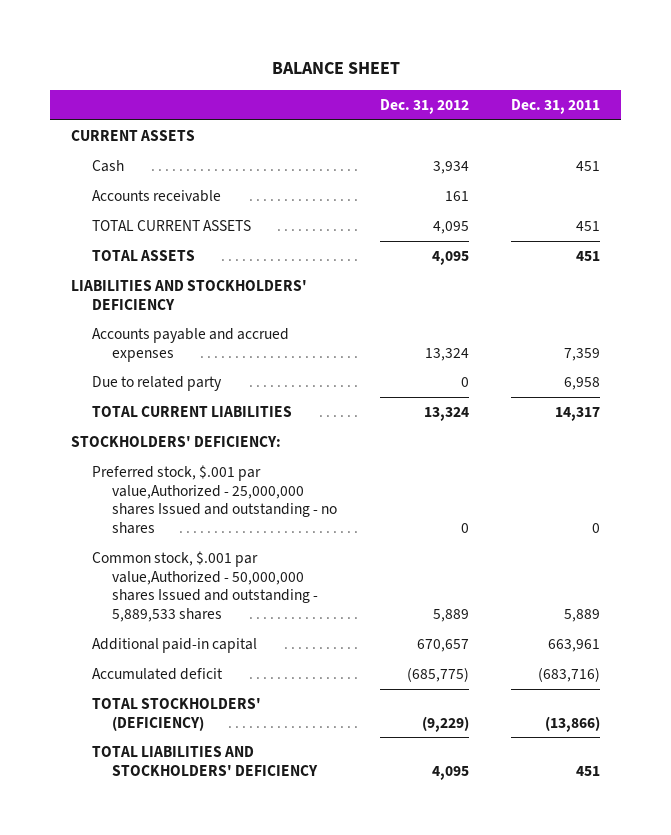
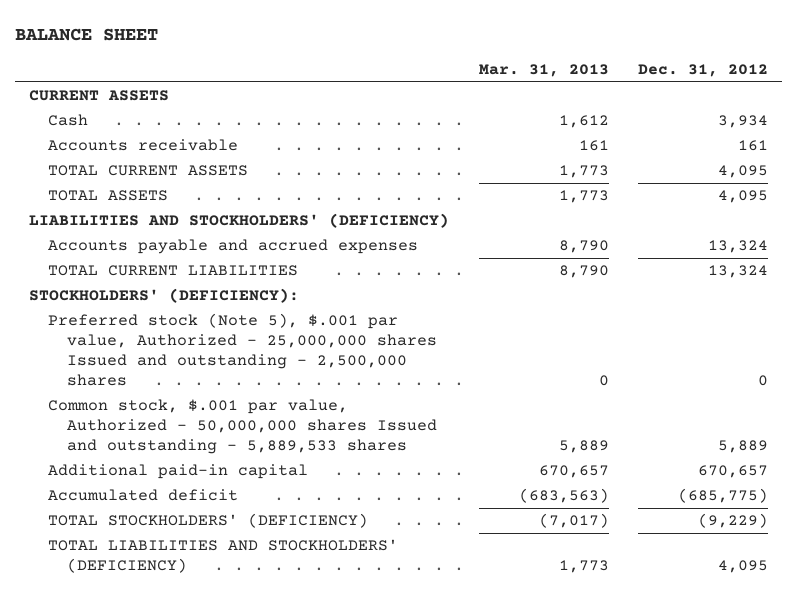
[510,98,600,114] Dec. 31, 2011 -> none
none -> [478,63,609,77] Mar. 31, 2013
[71,280,308,310] LIABILITIES AND STOCKHOLDERS' DEFICIENCY -> [29,213,450,229] LIABILITIES AND STOCKHOLDERS' (DEFICIENCY)
[91,376,222,392] Due to related party -> none
[71,436,282,448] STOCKHOLDERS' DEFICIENCY: -> [29,288,300,304] STOCKHOLDERS' (DEFICIENCY):
[91,465,338,535] Preferred stock, $.001 par value,Authorized - 25,000,000 shares Issued and outstanding - no shares -> [48,313,438,387] Preferred stock (Note 5), $.001 par value, Authorized - 25,000,000 shares Issued and outstanding - 2,500,000 shares
[91,551,319,623] Common stock, $.001 par value,Authorized - 50,000,000 shares Issued and outstanding - 5,889,533 shares -> [48,399,438,455] Common stock, $.001 par value, Authorized - 50,000,000 shares Issued and outstanding - 5,889,533 shares
[91,746,319,776] TOTAL LIABILITIES AND STOCKHOLDERS' DEFICIENCY -> [48,539,399,574] TOTAL LIABILITIES AND STOCKHOLDERS' (DEFICIENCY)

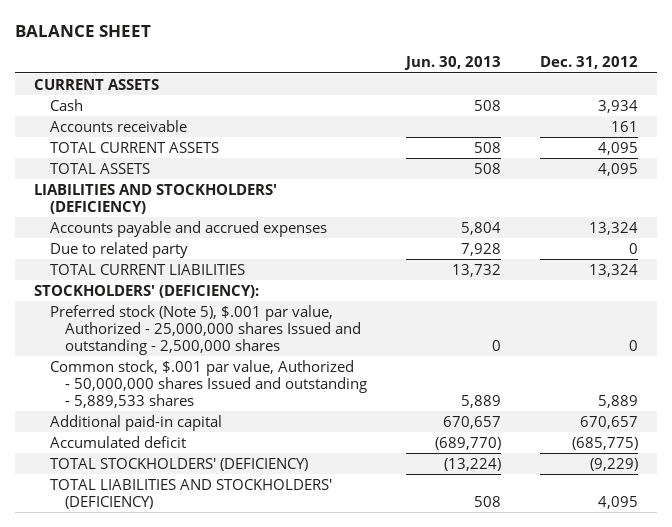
[478,63,609,77] Mar. 31, 2013 -> none
none -> [403,56,501,71] Jun. 30, 2013
none -> [49,241,188,258] Due to related party

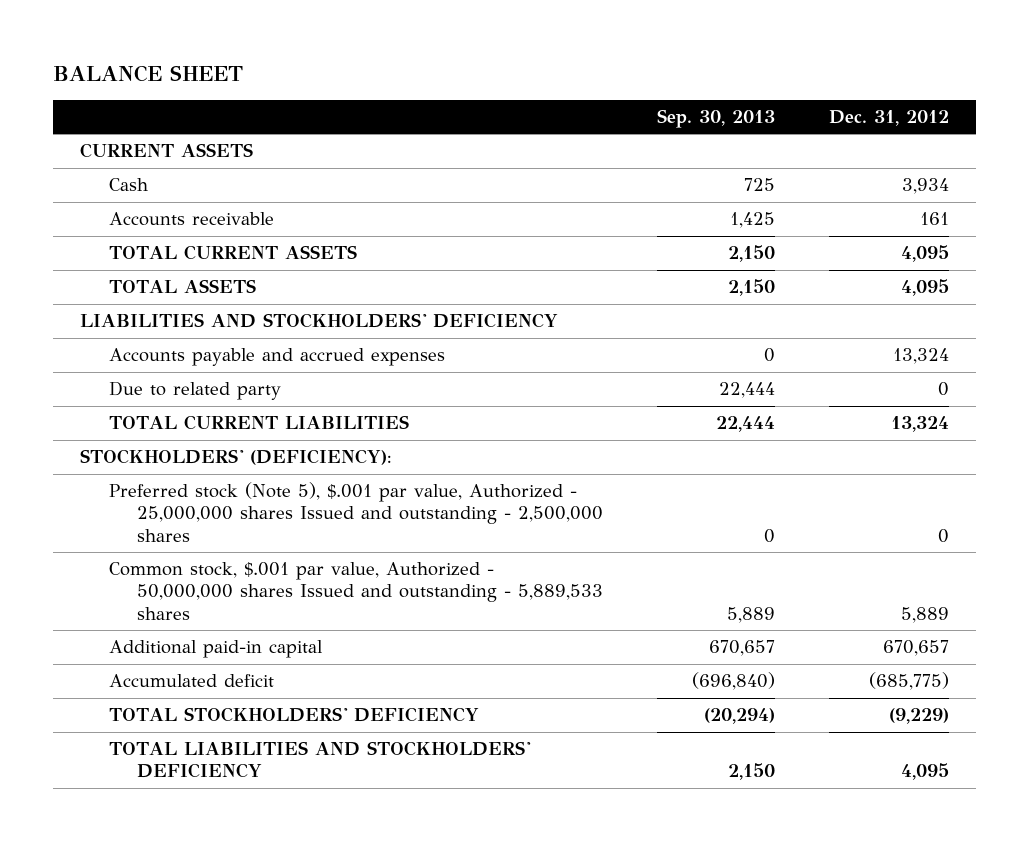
[403,56,501,71] Jun. 30, 2013 -> none
none -> [657,108,776,128] Sep. 30, 2013
[33,183,277,214] LIABILITIES AND STOCKHOLDERS' (DEFICIENCY) -> [80,313,559,329] LIABILITIES AND STOCKHOLDERS' DEFICIENCY
[49,457,308,471] TOTAL STOCKHOLDERS' (DEFICIENCY) -> [108,707,479,723] TOTAL STOCKHOLDERS' DEFICIENCY
[49,478,332,509] TOTAL LIABILITIES AND STOCKHOLDERS' (DEFICIENCY) -> [108,741,531,779] TOTAL LIABILITIES AND STOCKHOLDERS' DEFICIENCY

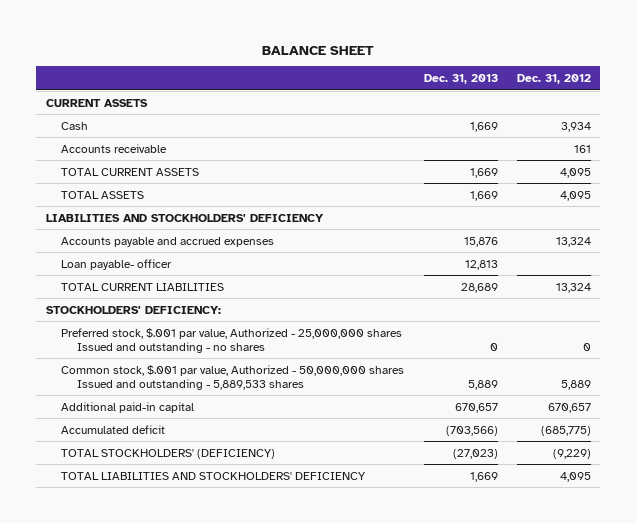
[657,108,776,128] Sep. 30, 2013 -> none
none -> [423,74,498,85] Dec. 31, 2013
[108,381,281,401] Due to related party -> none
none -> [61,258,173,270] Loan payable- officer
[80,449,393,466] STOCKHOLDERS' (DEFICIENCY): -> [45,305,221,314] STOCKHOLDERS' DEFICIENCY:
[108,482,604,542] Preferred stock (Note 5), $.001 par value, Authorized - 25,000,000 shares Issued and outstanding - 2,500,000 shares -> [61,327,403,353] Preferred stock, $.001 par value, Authorized - 25,000,000 shares Issued and outstanding - no shares
[108,707,479,723] TOTAL STOCKHOLDERS' DEFICIENCY -> [61,448,276,459] TOTAL STOCKHOLDERS' (DEFICIENCY)

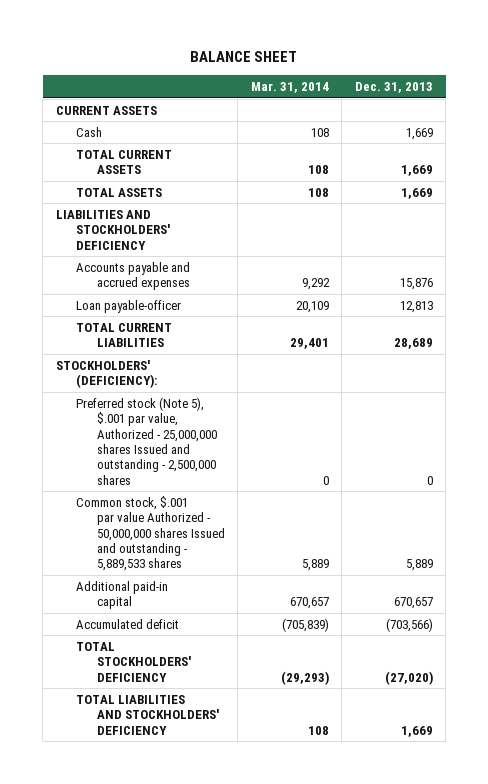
[516,74,591,85] Dec. 31, 2012 -> none
none -> [250,81,329,93] Mar. 31, 2014
[61,143,168,153] Accounts receivable -> none
[61,258,173,270] Loan payable- officer -> [76,299,182,313] Loan payable-officer
[45,305,221,314] STOCKHOLDERS' DEFICIENCY: -> [55,359,158,389] STOCKHOLDERS' (DEFICIENCY):
[61,327,403,353] Preferred stock, $.001 par value, Authorized - 25,000,000 shares Issued and outstanding - no shares -> [76,396,217,485] Preferred stock (Note 5), $.001 par value, Authorized - 25,000,000 shares Issued and outstanding - 2,500,000 shares
[61,364,405,390] Common stock, $.001 par value, Authorized - 50,000,000 shares Issued and outstanding - 5,889,533 shares -> [76,495,225,572] Common stock, $.001 par value Authorized - 50,000,000 shares Issued and outstanding - 5,889,533 shares
[61,448,276,459] TOTAL STOCKHOLDERS' (DEFICIENCY) -> [76,641,191,682] TOTAL STOCKHOLDERS' DEFICIENCY
[452,448,498,459] (27,023) -> [384,670,433,685] (27,020)

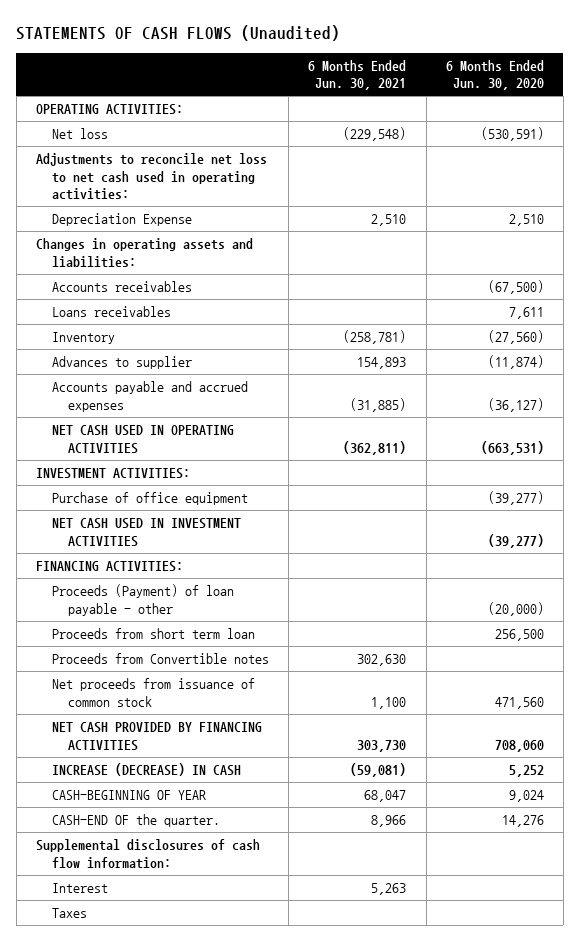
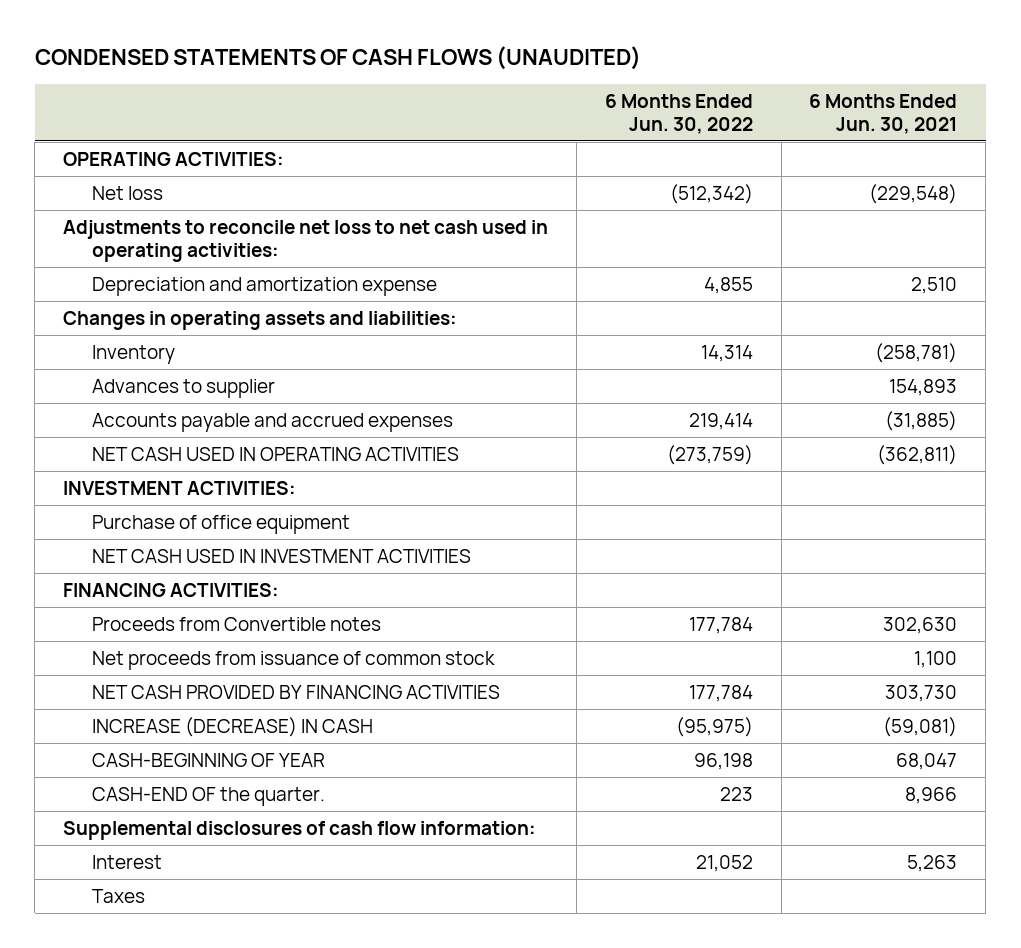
[16,25,341,42] STATEMENTS OF CASH FLOWS (Unaudited) -> [34,45,641,70] CONDENSED STATEMENTS OF CASH FLOWS (UNAUDITED)
[445,59,544,91] 6 Months Ended Jun. 30, 2020 -> none
none -> [604,93,753,135] 6 Months Ended Jun. 30, 2022
[52,213,193,227] Depreciation Expense -> [92,276,438,296] Depreciation and amortization expense
[52,281,193,293] Accounts receivables -> none
[52,306,172,318] Loans receivables -> none
[52,584,235,616] Proceeds (Payment) of loan payable - other -> none
[52,628,256,640] Proceeds from short term loan -> none

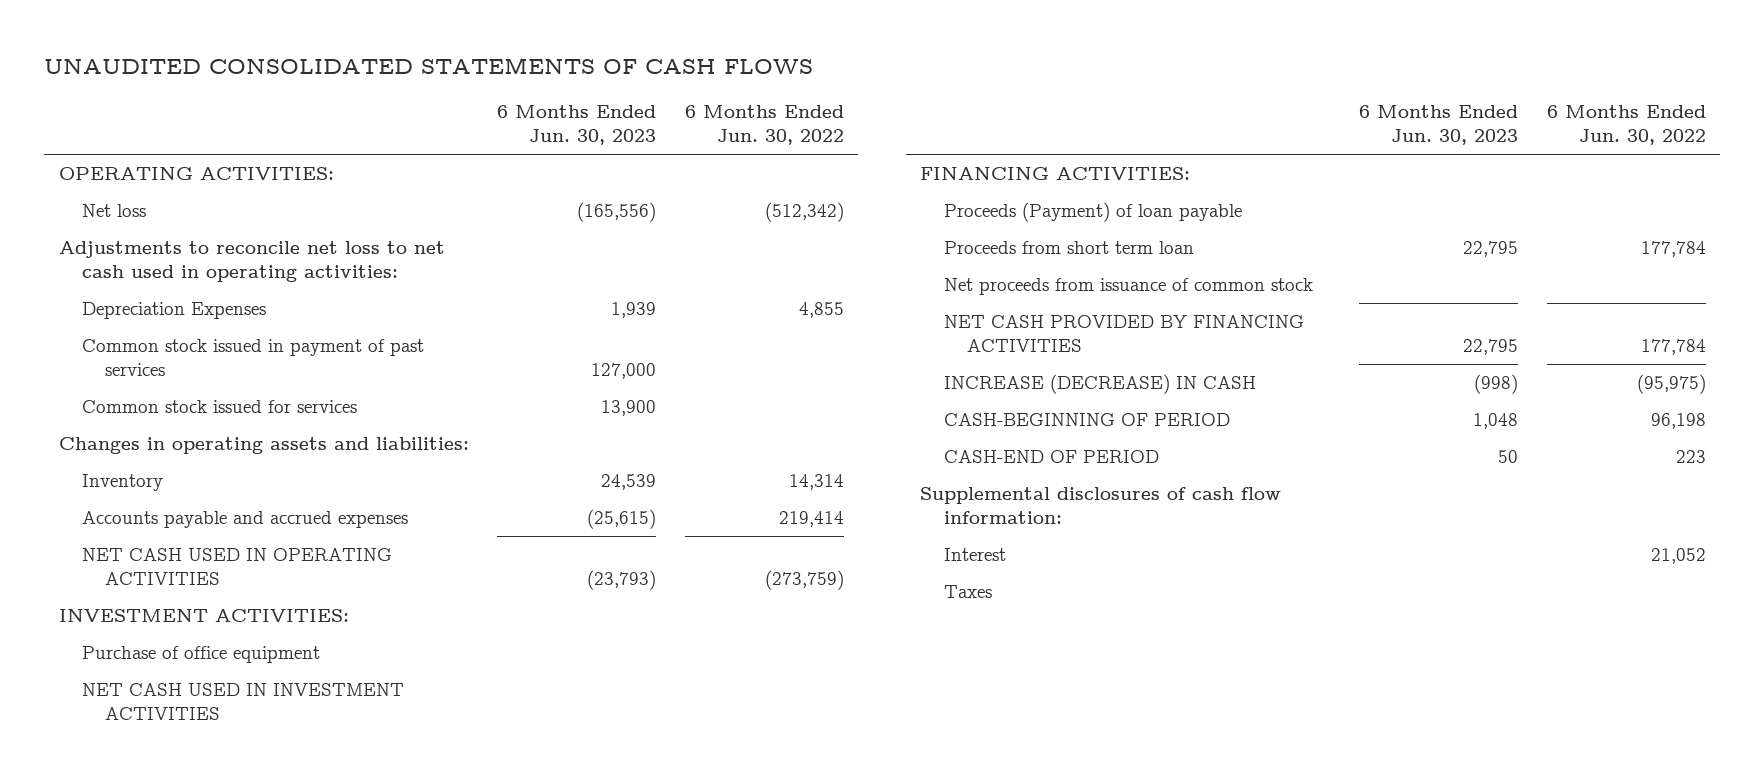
[34,45,641,70] CONDENSED STATEMENTS OF CASH FLOWS (UNAUDITED) -> [44,56,814,74] UNAUDITED CONSOLIDATED STATEMENTS OF CASH FLOWS
[809,93,958,135] 6 Months Ended Jun. 30, 2021 -> none
none -> [497,105,657,146] 6 Months Ended Jun. 30, 2023
[92,276,438,296] Depreciation and amortization expense -> [82,302,267,320] Depreciation Expenses
none -> [82,339,425,377] Common stock issued in payment of past services
none -> [82,400,358,414] Common stock issued for services
[92,378,276,398] Advances to supplier -> none
none -> [943,202,1242,223] Proceeds (Payment) of loan payable
[92,616,382,631] Proceeds from Convertible notes -> [943,241,1194,255] Proceeds from short term loan
[92,752,326,767] CASH-BEGINNING OF YEAR -> [943,413,1230,427] CASH-BEGINNING OF PERIOD
[92,786,326,806] CASH-END OF the quarter. -> [943,450,1159,464] CASH-END OF PERIOD

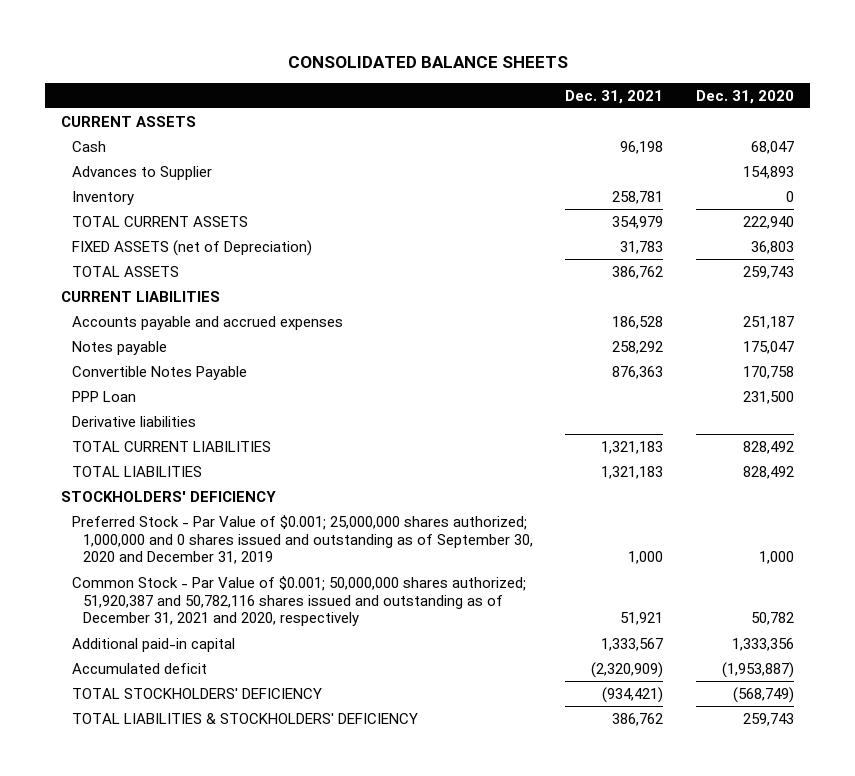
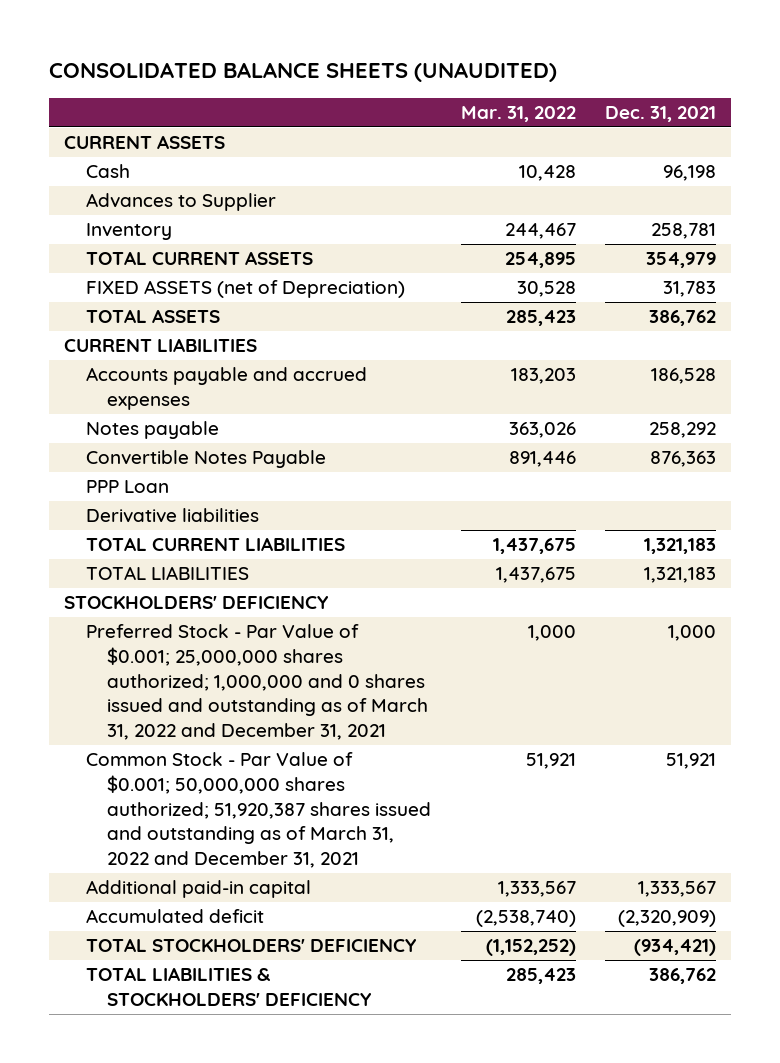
[287,56,568,69] CONSOLIDATED BALANCE SHEETS -> [48,62,557,83] CONSOLIDATED BALANCE SHEETS (UNAUDITED)
[695,89,794,104] Dec. 31, 2020 -> none
none -> [460,106,576,123] Mar. 31, 2022
[72,514,533,565] Preferred Stock - Par Value of $0.001; 25,000,000 shares authorized; 1,000,000 and 0 shares issued and outstanding as of September 30, 2020 and December 31, 2019 -> [85,624,429,740] Preferred Stock - Par Value of $0.001; 25,000,000 shares authorized; 1,000,000 and 0 shares issued and outstanding as of March 31, 2022 and December 31, 2021
[72,575,527,627] Common Stock - Par Value of $0.001; 50,000,000 shares authorized; 51,920,387 and 50,782,116 shares issued and outstanding as of December 31, 2021 and 2020, respectively -> [85,752,432,868] Common Stock - Par Value of $0.001; 50,000,000 shares authorized; 51,920,387 shares issued and outstanding as of March 31, 2022 and December 31, 2021

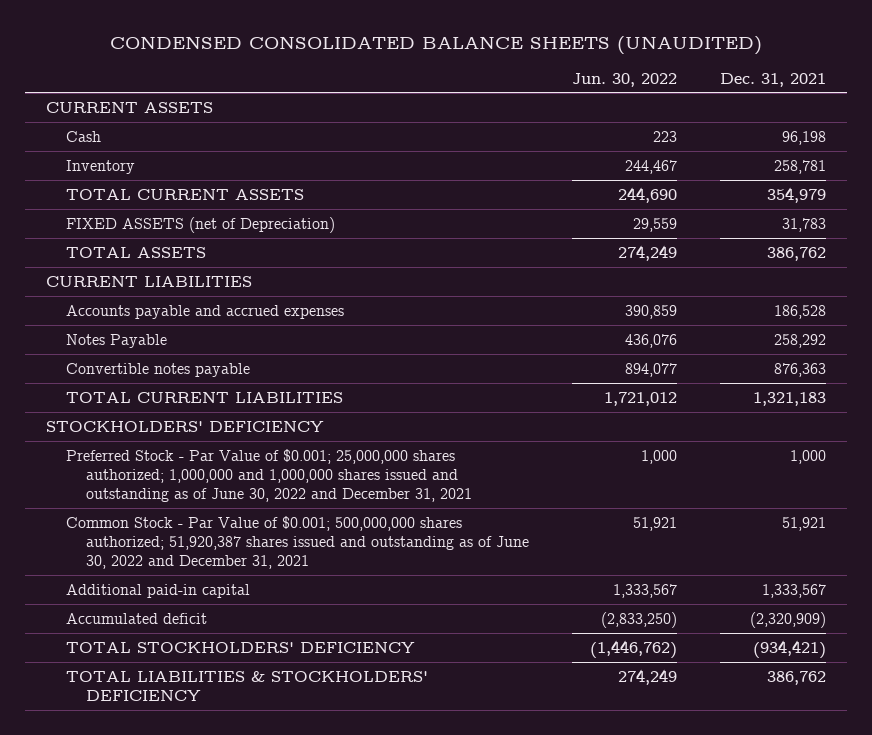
[48,62,557,83] CONSOLIDATED BALANCE SHEETS (UNAUDITED) -> [109,35,762,55] CONDENSED CONSOLIDATED BALANCE SHEETS (UNAUDITED)
[460,106,576,123] Mar. 31, 2022 -> none
none -> [571,72,677,87] Jun. 30, 2022
[85,193,276,212] Advances to Supplier -> none
[85,480,169,494] PPP Loan -> none
[85,508,259,524] Derivative liabilities -> none
[85,421,219,440] Notes payable -> [66,333,168,348] Notes Payable
[85,450,326,469] Convertible Notes Payable -> [66,362,251,377] Convertible notes payable
[85,566,249,581] TOTAL LIABILITIES -> none
[85,624,429,740] Preferred Stock - Par Value of $0.001; 25,000,000 shares authorized; 1,000,000 and 0 shares issued and outstanding as of March 31, 2022 and December 31, 2021 -> [66,448,473,503] Preferred Stock - Par Value of $0.001; 25,000,000 shares authorized; 1,000,000 and 1,000,000 shares issued and outstanding as of June 30, 2022 and December 31, 2021
[85,752,432,868] Common Stock - Par Value of $0.001; 50,000,000 shares authorized; 51,920,387 shares issued and outstanding as of March 31, 2022 and December 31, 2021 -> [66,515,530,570] Common Stock - Par Value of $0.001; 500,000,000 shares authorized; 51,920,387 shares issued and outstanding as of June 30, 2022 and December 31, 2021

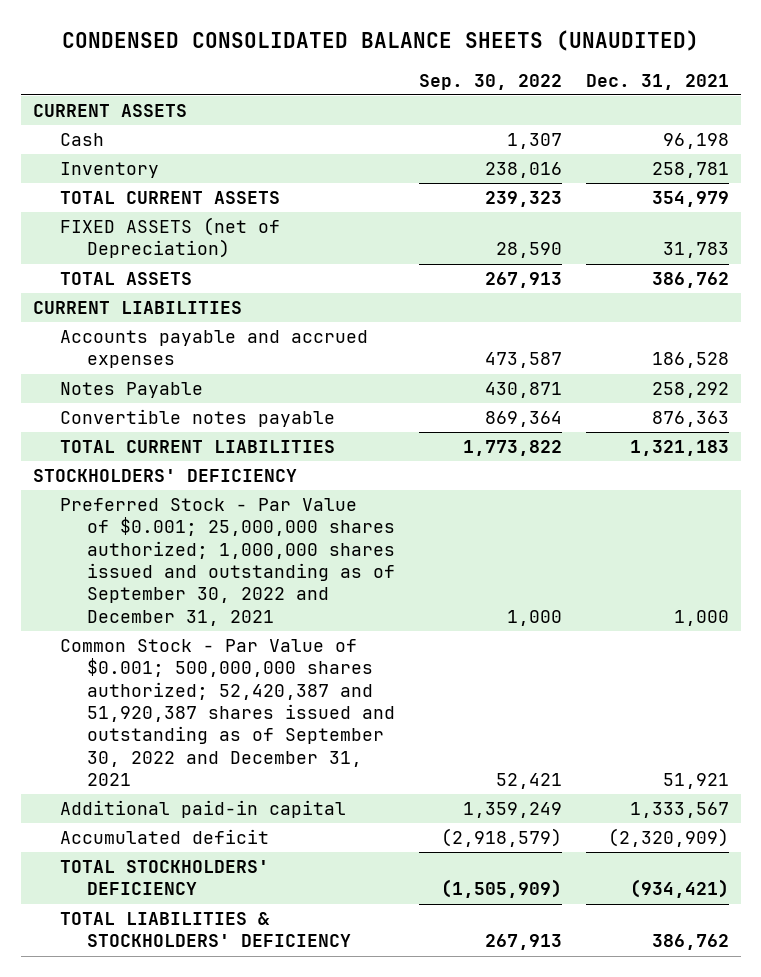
[571,72,677,87] Jun. 30, 2022 -> none
none -> [418,73,562,90] Sep. 30, 2022
[66,448,473,503] Preferred Stock - Par Value of $0.001; 25,000,000 shares authorized; 1,000,000 and 1,000,000 shares issued and outstanding as of June 30, 2022 and December 31, 2021 -> [59,498,395,626] Preferred Stock - Par Value of $0.001; 25,000,000 shares authorized; 1,000,000 shares issued and outstanding as of September 30, 2022 and December 31, 2021
[66,515,530,570] Common Stock - Par Value of $0.001; 500,000,000 shares authorized; 51,920,387 shares issued and outstanding as of June 30, 2022 and December 31, 2021 -> [59,639,395,786] Common Stock - Par Value of $0.001; 500,000,000 shares authorized; 52,420,387 and 51,920,387 shares issued and outstanding as of September 30, 2022 and December 31, 2021

